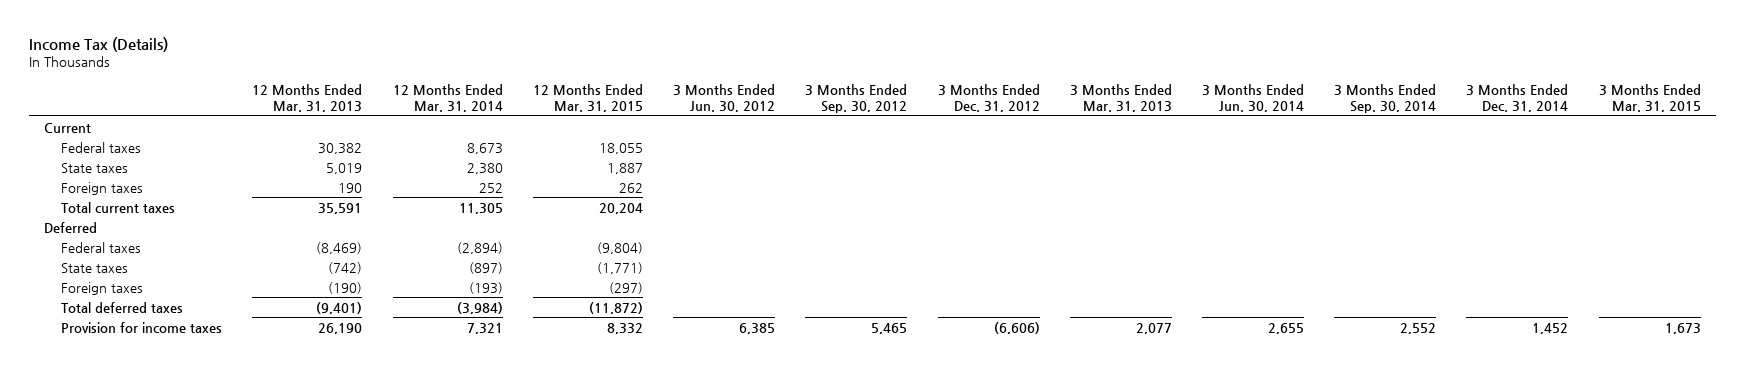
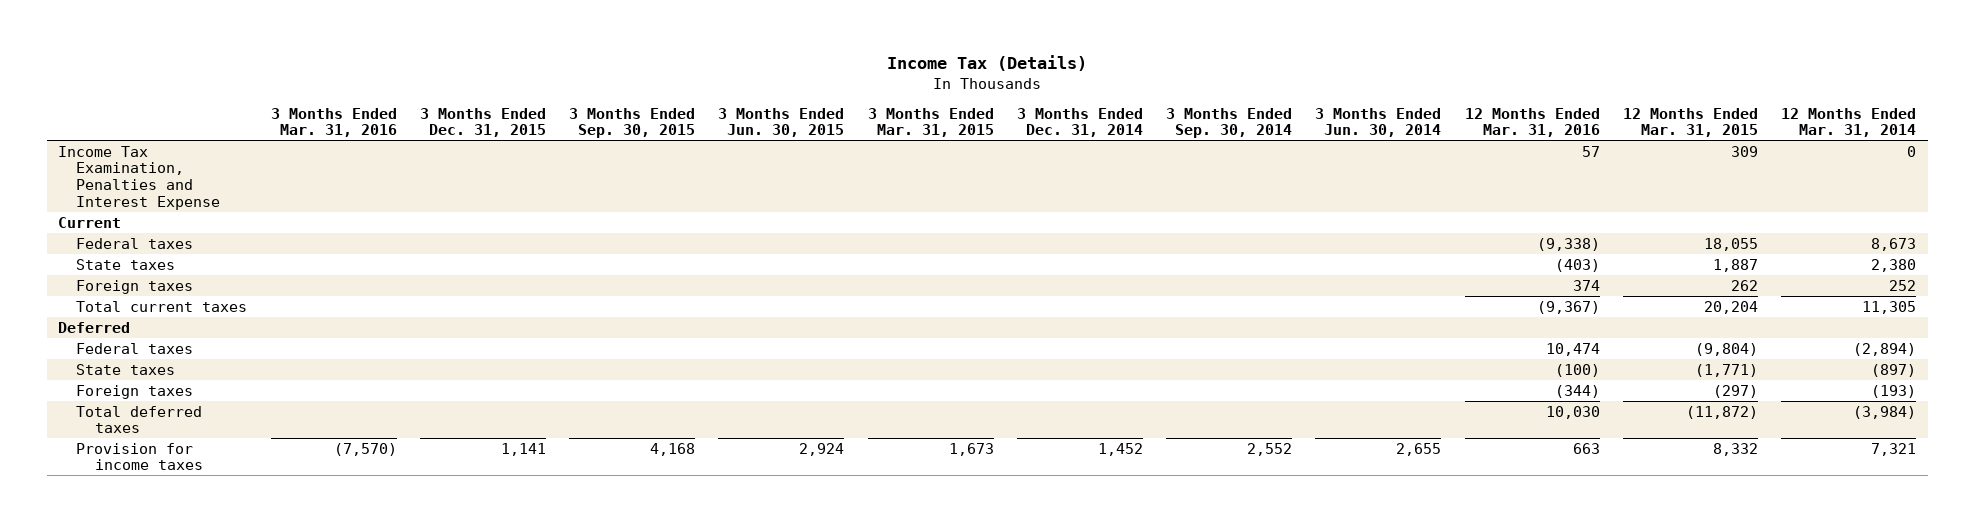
[252,83,363,113] 12 Months Ended Mar. 31, 2013 -> none
[673,83,776,113] 3 Months Ended Jun. 30, 2012 -> none
[805,83,908,114] 3 Months Ended Sep. 30, 2012 -> none
[937,83,1040,113] 3 Months Ended Dec. 31, 2012 -> none
[1069,83,1172,113] 3 Months Ended Mar. 31, 2013 -> none
none -> [270,107,397,138] 3 Months Ended Mar. 31, 2016
none -> [419,107,546,138] 3 Months Ended Dec. 31, 2015
none -> [569,107,696,139] 3 Months Ended Sep. 30, 2015
none -> [718,107,845,138] 3 Months Ended Jun. 30, 2015
none -> [1464,107,1600,138] 12 Months Ended Mar. 31, 2016
none -> [58,145,221,210] Income Tax Examination, Penalties and Interest Expense

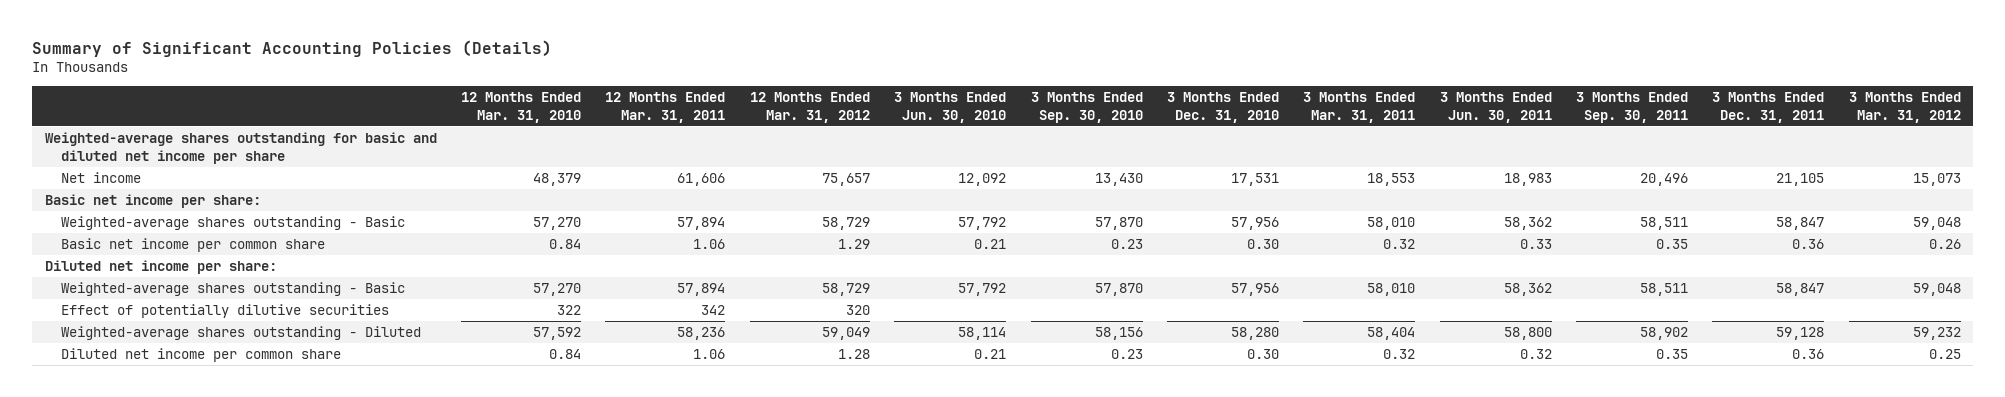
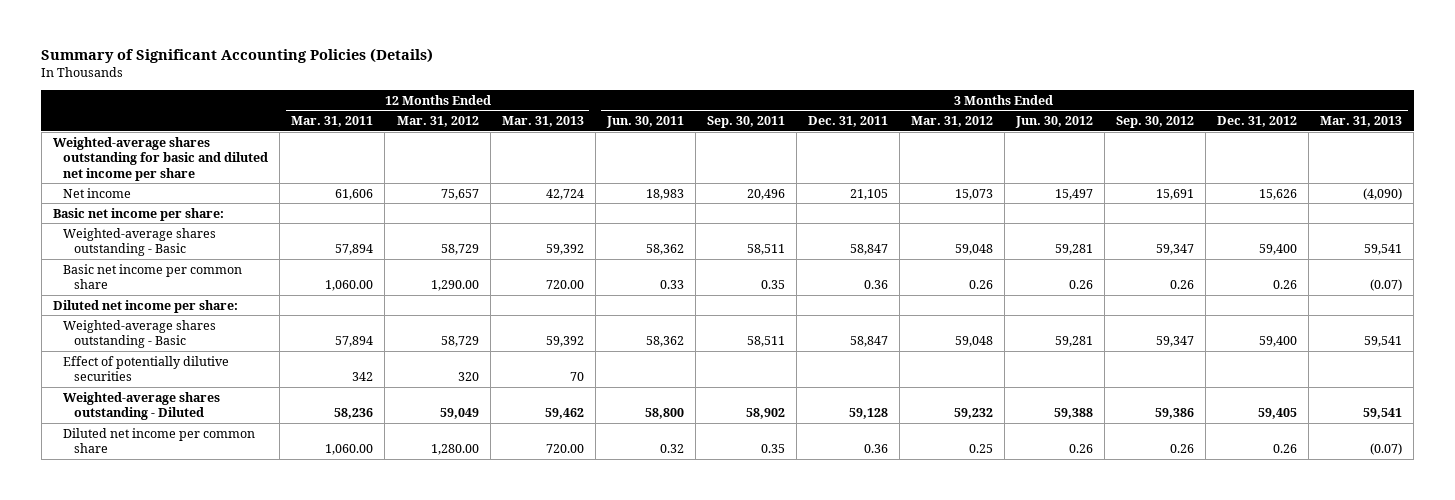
[460,92,581,123] 12 Months Ended Mar. 31, 2010 -> none
[894,92,1007,123] 3 Months Ended Jun. 30, 2010 -> none
[1030,92,1143,123] 3 Months Ended Sep. 30, 2010 -> none
[1166,92,1279,123] 3 Months Ended Dec. 31, 2010 -> none
[1303,92,1416,123] 3 Months Ended Mar. 31, 2011 -> none
none -> [501,116,584,128] Mar. 31, 2013
none -> [1014,116,1093,129] Jun. 30, 2012
none -> [1115,116,1194,129] Sep. 30, 2012
none -> [1217,116,1298,128] Dec. 31, 2012
none -> [1320,116,1403,128] Mar. 31, 2013
[693,238,726,249] 1.06 -> [325,280,374,292] 1,060.00
[837,238,870,249] 1.29 -> [430,280,479,292] 1,290.00
[693,348,726,359] 1.06 -> [325,444,374,456] 1,060.00
[837,348,870,359] 1.28 -> [430,444,479,456] 1,280.00

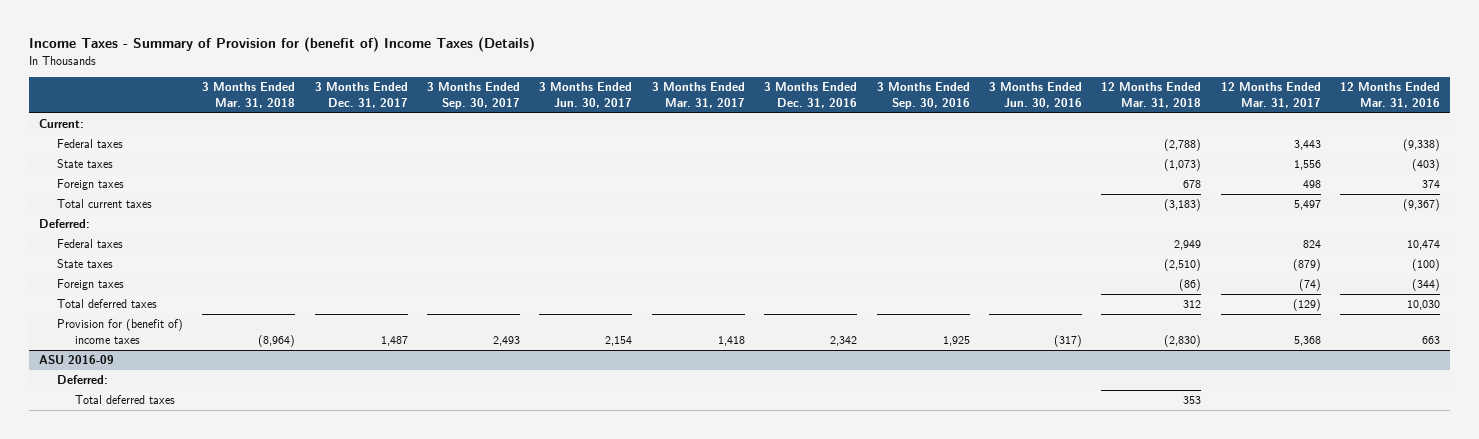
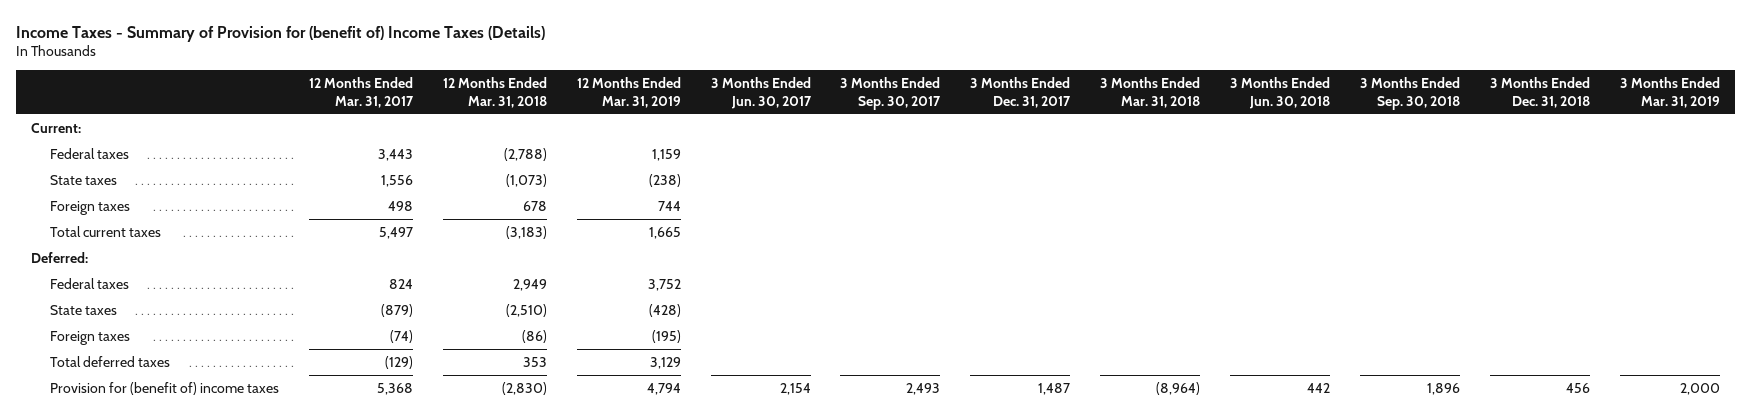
[651,82,745,108] 3 Months Ended Mar. 31, 2017 -> none
[764,82,858,108] 3 Months Ended Dec. 31, 2016 -> none
[876,82,970,109] 3 Months Ended Sep. 30, 2016 -> none
[988,82,1082,108] 3 Months Ended Jun. 30, 2016 -> none
[1340,82,1441,108] 12 Months Ended Mar. 31, 2016 -> none
none -> [576,76,681,108] 12 Months Ended Mar. 31, 2019
none -> [1230,76,1331,109] 3 Months Ended Jun. 30, 2018
none -> [1359,76,1460,110] 3 Months Ended Sep. 30, 2018
none -> [1489,76,1590,108] 3 Months Ended Dec. 31, 2018
none -> [1619,76,1720,108] 3 Months Ended Mar. 31, 2019
[1183,300,1202,309] 312 -> [522,356,547,367] 353
[39,355,115,365] ASU 2016-09 -> none
[56,375,108,385] Deferred: -> none
[74,395,175,405] Total deferred taxes -> none

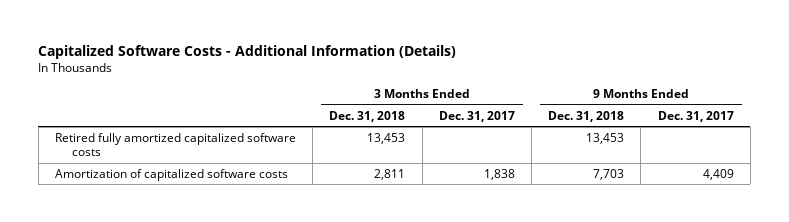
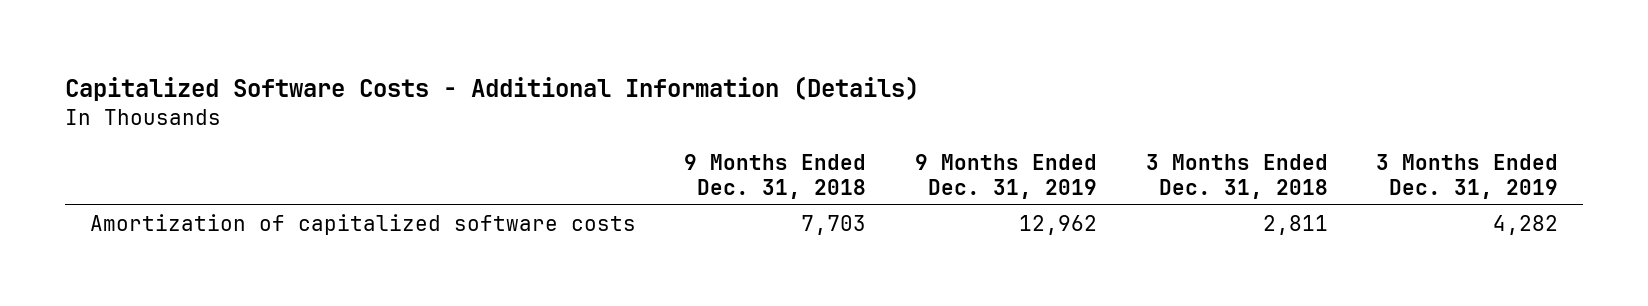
[438,110,515,122] Dec. 31, 2017 -> none
[657,110,734,122] Dec. 31, 2017 -> none
none -> [914,154,1097,200] 9 Months Ended Dec. 31, 2019
none -> [1376,154,1559,200] 3 Months Ended Dec. 31, 2019
[55,132,297,157] Retired fully amortized capitalized software costs -> none

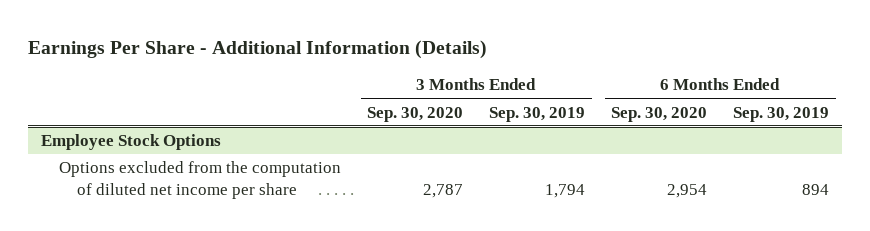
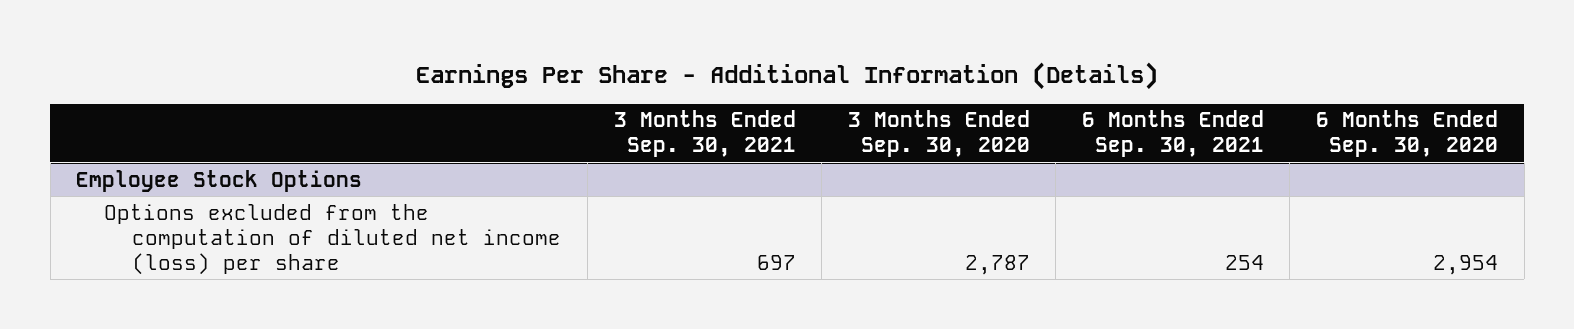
[489,106,586,122] Sep. 30, 2019 -> none
[733,106,830,122] Sep. 30, 2019 -> none
none -> [613,110,796,158] 3 Months Ended Sep. 30, 2021
none -> [1081,110,1264,158] 6 Months Ended Sep. 30, 2021
[59,161,342,199] Options excluded from the computation of diluted net income per share -> [104,203,562,275] Options excluded from the computation of diluted net income (loss) per share

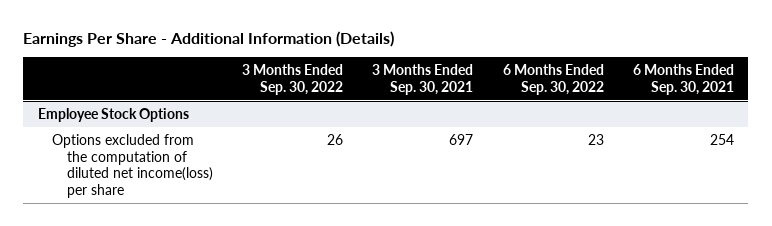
[847,110,1030,158] 3 Months Ended Sep. 30, 2020 -> none
[1316,110,1499,158] 6 Months Ended Sep. 30, 2020 -> none
none -> [242,63,344,95] 3 Months Ended Sep. 30, 2022
none -> [502,63,604,95] 6 Months Ended Sep. 30, 2022
[104,203,562,275] Options excluded from the computation of diluted net income (loss) per share -> [52,133,213,198] Options excluded from the computation of diluted net income(loss) per share

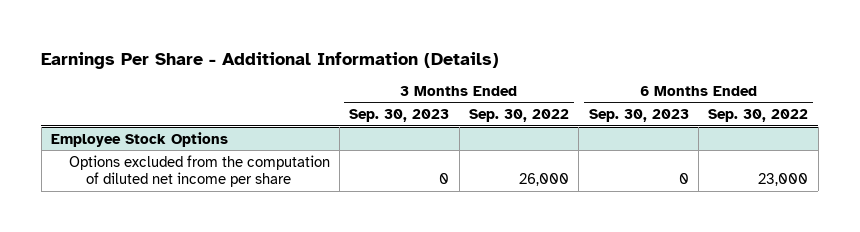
[372,63,474,95] 3 Months Ended Sep. 30, 2021 -> none
[632,63,734,95] 6 Months Ended Sep. 30, 2021 -> none
none -> [349,109,450,123] Sep. 30, 2023
none -> [588,109,689,123] Sep. 30, 2023
[52,133,213,198] Options excluded from the computation of diluted net income(loss) per share -> [68,154,330,188] Options excluded from the computation of diluted net income per share
[327,133,344,145] 26 -> [519,173,570,187] 26,000
[587,133,604,145] 23 -> [758,173,809,187] 23,000

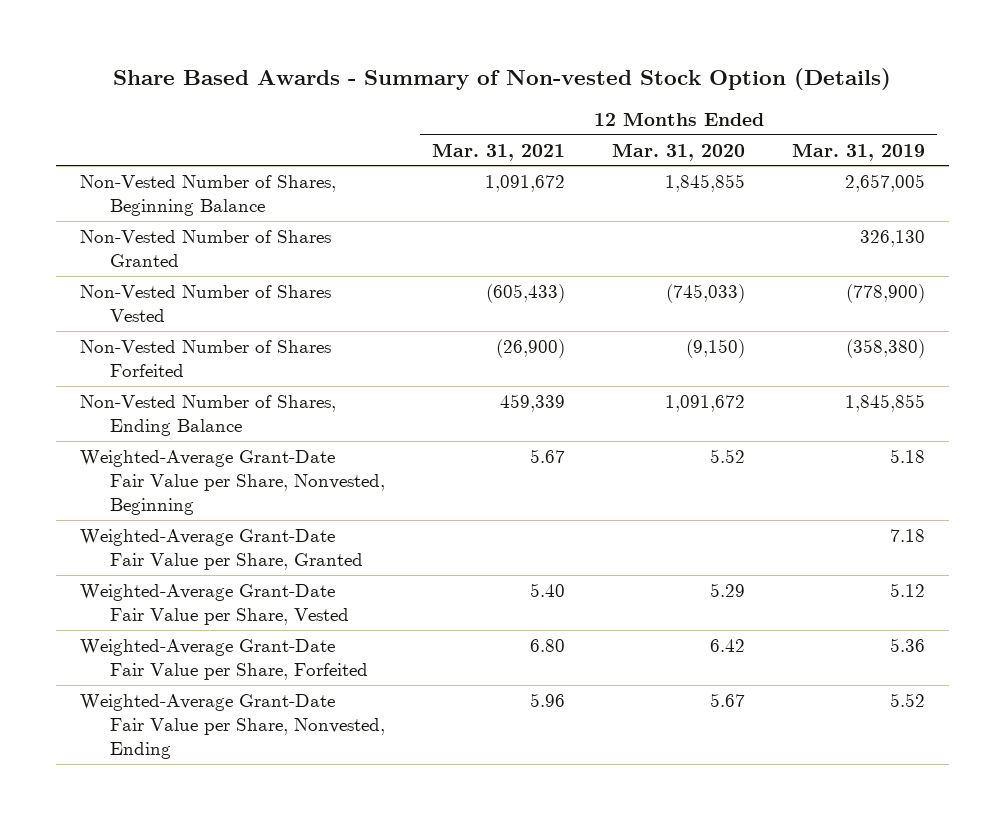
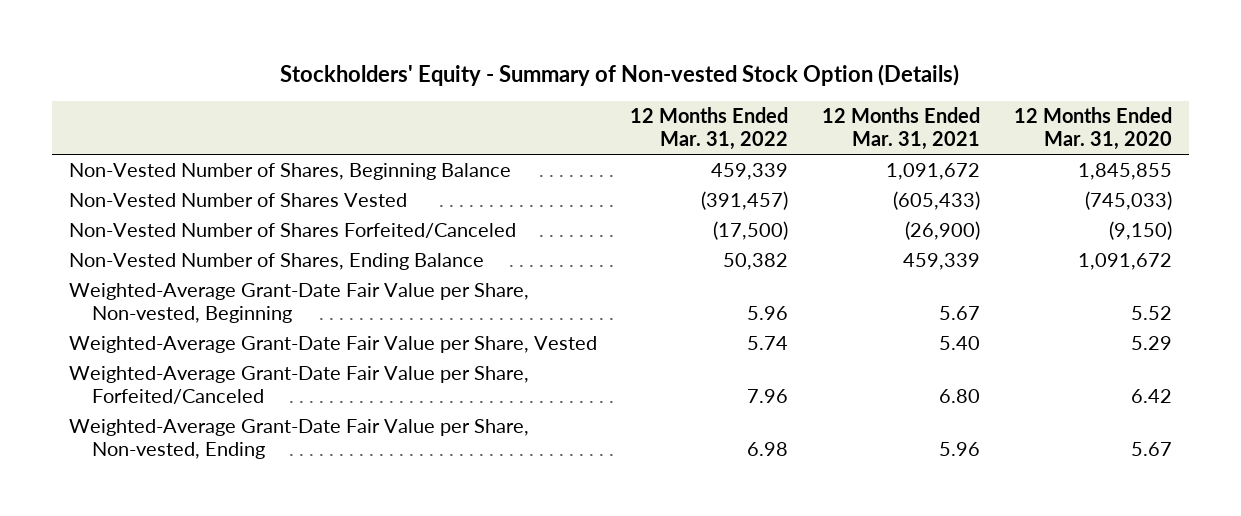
[113,68,892,91] Share Based Awards - Summary of Non-vested Stock Option (Details) -> [280,64,960,87] Stockholders' Equity - Summary of Non-vested Stock Option (Details)
[792,142,926,161] Mar. 31, 2019 -> none
none -> [630,107,789,151] 12 Months Ended Mar. 31, 2022
[79,229,331,267] Non-Vested Number of Shares Granted -> none
[79,339,331,377] Non-Vested Number of Shares Forfeited -> [68,223,516,239] Non-Vested Number of Shares Forfeited/Canceled
[79,528,363,570] Weighted-Average Grant-Date Fair Value per Share, Granted -> none
[79,449,385,515] Weighted-Average Grant-Date Fair Value per Share, Nonvested, Beginning -> [68,283,529,323] Weighted-Average Grant-Date Fair Value per Share, Non-vested, Beginning
[79,638,368,680] Weighted-Average Grant-Date Fair Value per Share, Forfeited -> [68,366,529,404] Weighted-Average Grant-Date Fair Value per Share, Forfeited/Canceled
[79,693,385,759] Weighted-Average Grant-Date Fair Value per Share, Nonvested, Ending -> [68,419,529,459] Weighted-Average Grant-Date Fair Value per Share, Non-vested, Ending

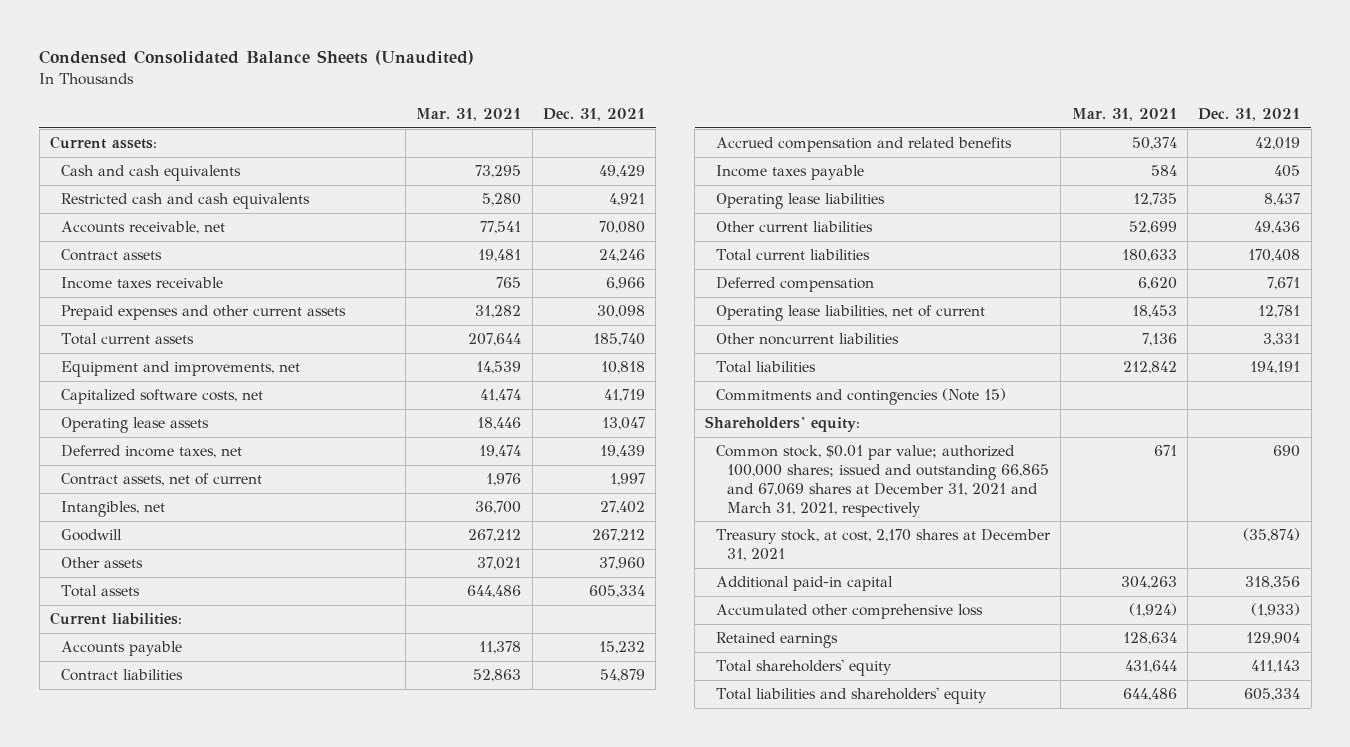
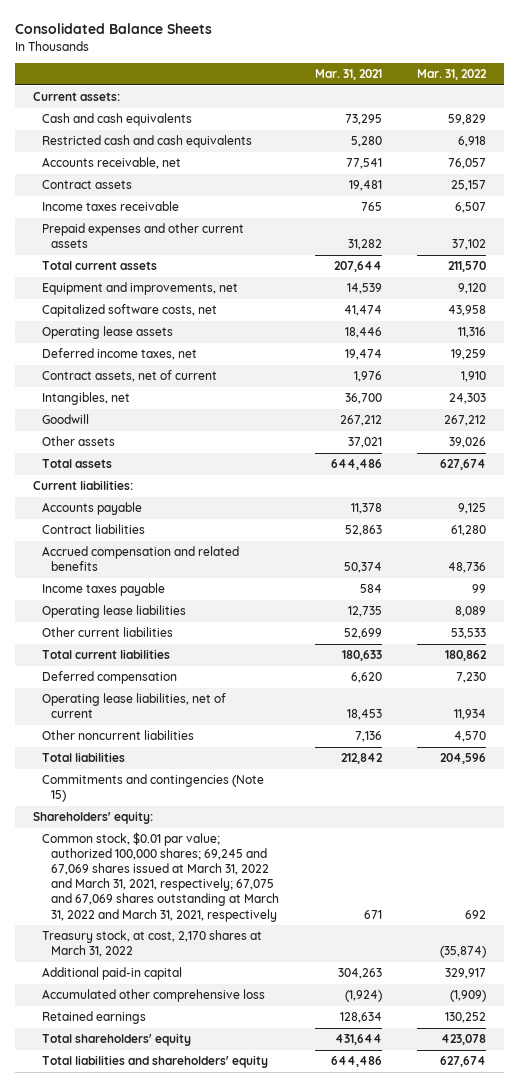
[39,50,475,66] Condensed Consolidated Balance Sheets (Unaudited) -> [15,23,213,35] Consolidated Balance Sheets
[543,107,646,121] Dec. 31, 2021 -> none
none -> [417,69,488,81] Mar. 31, 2022
[716,445,1049,517] Common stock, $0.01 par value; authorized 100,000 shares; issued and outstanding 66,865 and 67,069 shares at December 31, 2021 and March 31, 2021, respectively -> [42,832,280,922] Common stock, $0.01 par value; authorized 100,000 shares; 69,245 and 67,069 shares issued at March 31, 2022 and March 31, 2021, respectively; 67,075 and 67,069 shares outstanding at March 31, 2022 and March 31, 2021, respectively
[716,529,1052,562] Treasury stock, at cost, 2,170 shares at December 31, 2021 -> [42,930,263,958] Treasury stock, at cost, 2,170 shares at March 31, 2022

